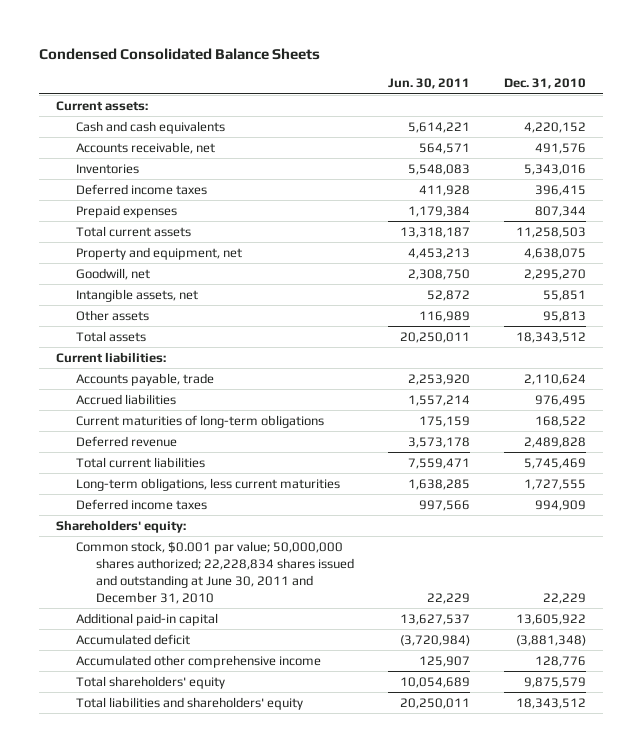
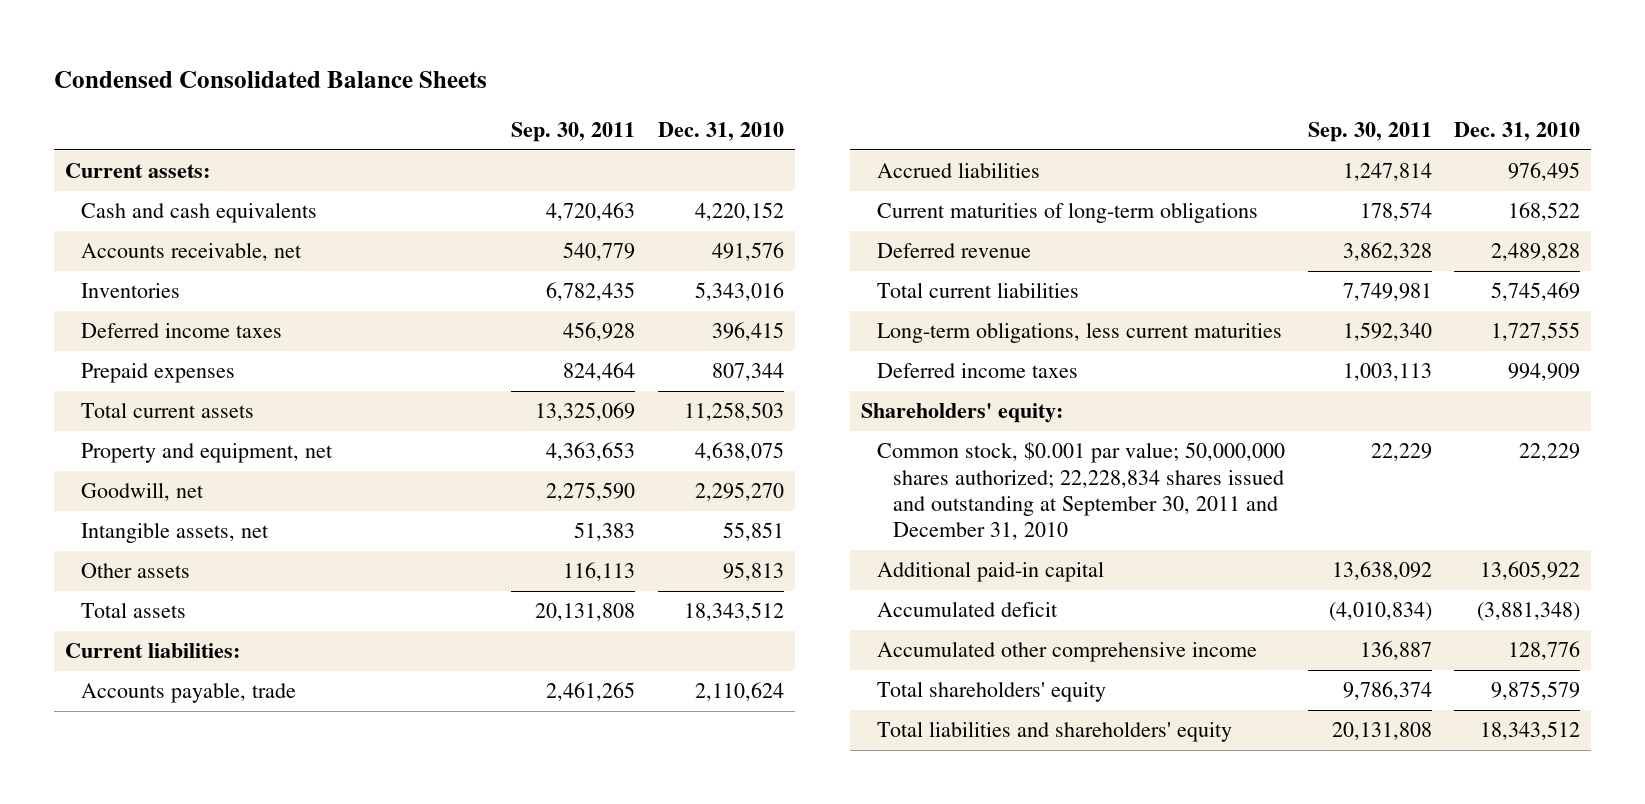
[387,78,470,90] Jun. 30, 2011 -> none
none -> [511,121,636,142] Sep. 30, 2011
[75,540,354,604] Common stock, $0.001 par value; 50,000,000 shares authorized; 22,228,834 shares issued and outstanding at June 30, 2011 and December 31, 2010 -> [876,442,1285,541] Common stock, $0.001 par value; 50,000,000 shares authorized; 22,228,834 shares issued and outstanding at September 30, 2011 and December 31, 2010

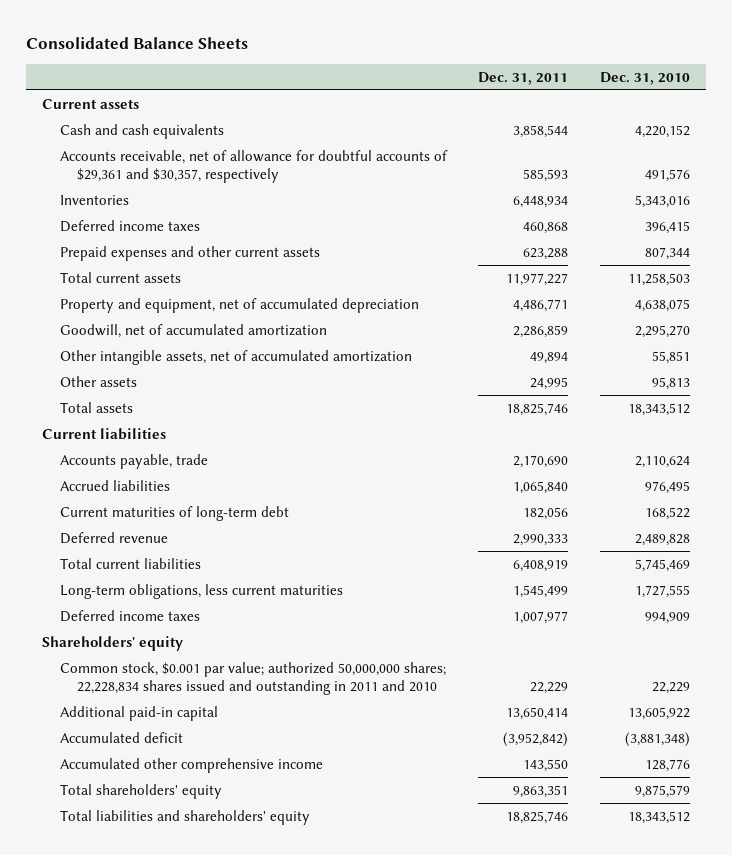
[53,70,487,88] Condensed Consolidated Balance Sheets -> [25,37,248,50] Consolidated Balance Sheets
[511,121,636,142] Sep. 30, 2011 -> none
none -> [478,71,569,85] Dec. 31, 2011
[65,163,211,179] Current assets: -> [41,98,139,109] Current assets
[80,242,302,262] Accounts receivable, net -> [59,149,448,183] Accounts receivable, net of allowance for doubtful accounts of $29,361 and $30,357, respectively
[80,363,235,384] Prepaid expenses -> [59,245,320,261] Prepaid expenses and other current assets
[80,443,333,464] Property and equipment, net -> [59,297,419,313] Property and equipment, net of accumulated depreciation
[80,482,204,502] Goodwill, net -> [59,323,327,338] Goodwill, net of accumulated amortization
[80,522,269,544] Intangible assets, net -> [59,349,412,365] Other intangible assets, net of accumulated amortization
[65,643,241,659] Current liabilities: -> [41,427,166,440] Current liabilities
[876,202,1258,224] Current maturities of long-term obligations -> [59,505,289,521] Current maturities of long-term debt
[861,403,1064,424] Shareholders' equity: -> [41,635,183,651] Shareholders' equity
[876,442,1285,541] Common stock, $0.001 par value; 50,000,000 shares authorized; 22,228,834 shares issued and outstanding at September 30, 2011 and December 31, 2010 -> [59,661,446,695] Common stock, $0.001 par value; authorized 50,000,000 shares; 22,228,834 shares issued and outstanding in 2011 and 2010

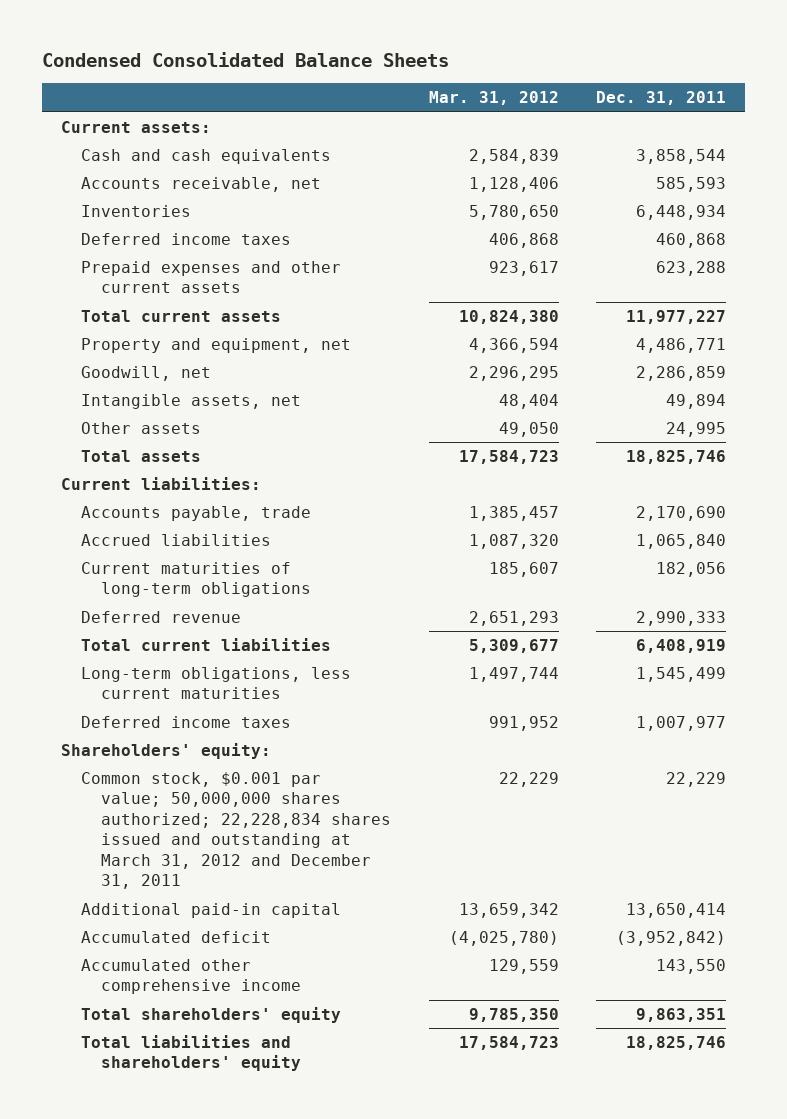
[25,37,248,50] Consolidated Balance Sheets -> [42,52,450,68] Condensed Consolidated Balance Sheets
[599,71,690,85] Dec. 31, 2010 -> none
none -> [428,91,559,106] Mar. 31, 2012
[41,98,139,109] Current assets -> [61,120,212,133] Current assets:
[59,149,448,183] Accounts receivable, net of allowance for doubtful accounts of $29,361 and $30,357, respectively -> [80,176,321,192] Accounts receivable, net
[59,297,419,313] Property and equipment, net of accumulated depreciation -> [80,337,351,353] Property and equipment, net
[59,323,327,338] Goodwill, net of accumulated amortization -> [80,365,211,381] Goodwill, net
[59,349,412,365] Other intangible assets, net of accumulated amortization -> [80,393,301,409] Intangible assets, net
[41,427,166,440] Current liabilities -> [61,476,262,490] Current liabilities:
[59,505,289,521] Current maturities of long-term debt -> [80,561,311,598] Current maturities of long-term obligations
[41,635,183,651] Shareholders' equity -> [61,742,272,759] Shareholders' equity:
[59,661,446,695] Common stock, $0.001 par value; authorized 50,000,000 shares; 22,228,834 shares issued and outstanding in 2011 and 2010 -> [80,771,391,890] Common stock, $0.001 par value; 50,000,000 shares authorized; 22,228,834 shares issued and outstanding at March 31, 2012 and December 31, 2011

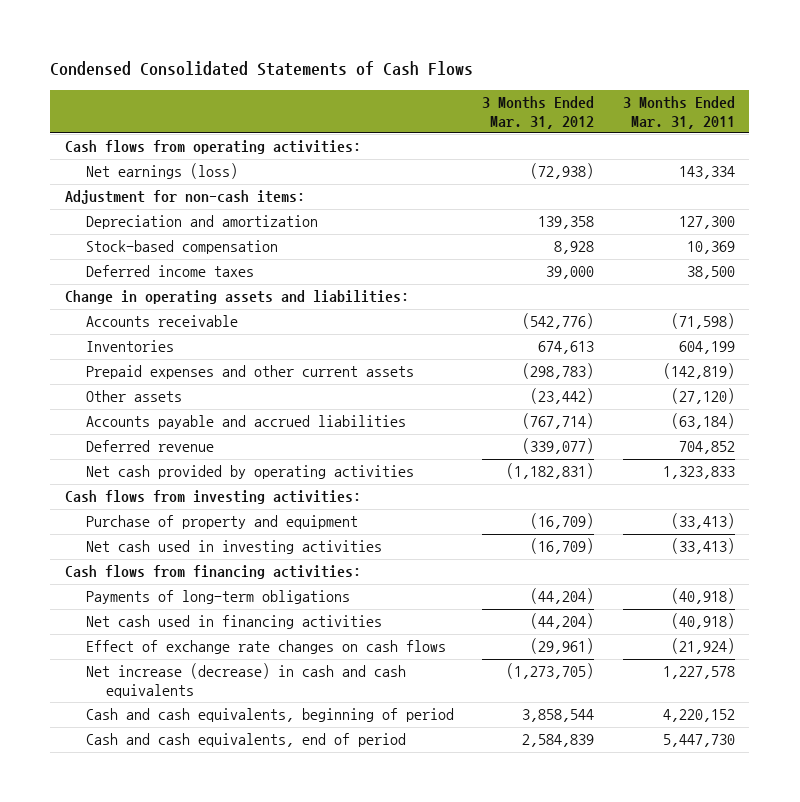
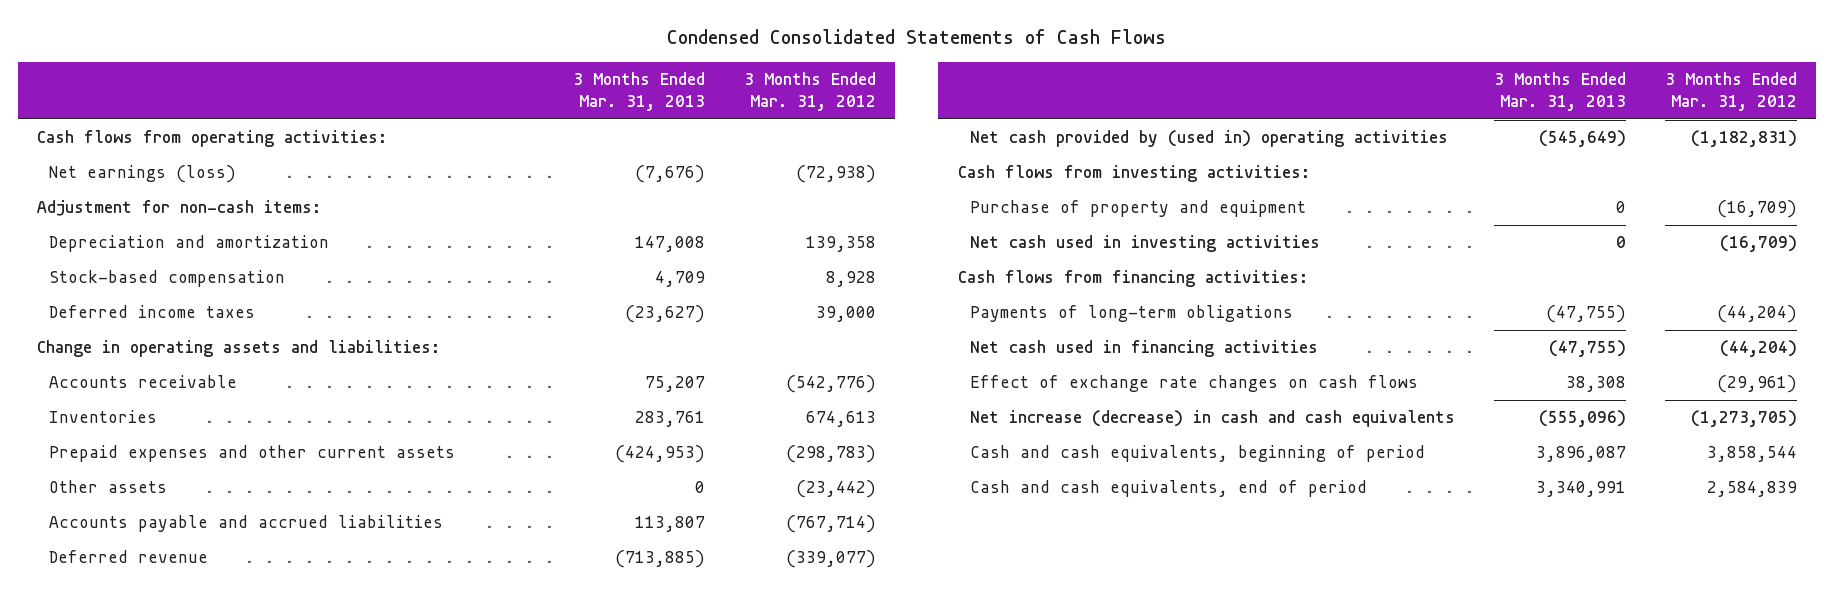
[623,96,736,129] 3 Months Ended Mar. 31, 2011 -> none
none -> [573,71,706,111] 3 Months Ended Mar. 31, 2013
[85,465,414,480] Net cash provided by operating activities -> [969,130,1448,148] Net cash provided by (used in) operating activities

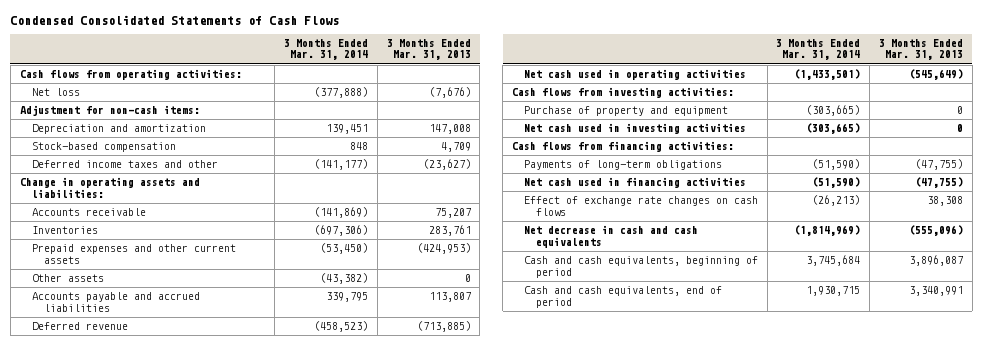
[744,71,877,111] 3 Months Ended Mar. 31, 2012 -> none
none -> [284,39,369,61] 3 Months Ended Mar. 31, 2014
[49,165,237,184] Net earnings (loss) -> [31,88,80,97] Net loss
[49,305,256,319] Deferred income taxes -> [31,160,218,169] Deferred income taxes and other
[969,130,1448,148] Net cash provided by (used in) operating activities -> [523,69,746,81] Net cash used in operating activities
[969,410,1455,428] Net increase (decrease) in cash and cash equivalents -> [523,225,698,248] Net decrease in cash and cash equivalents

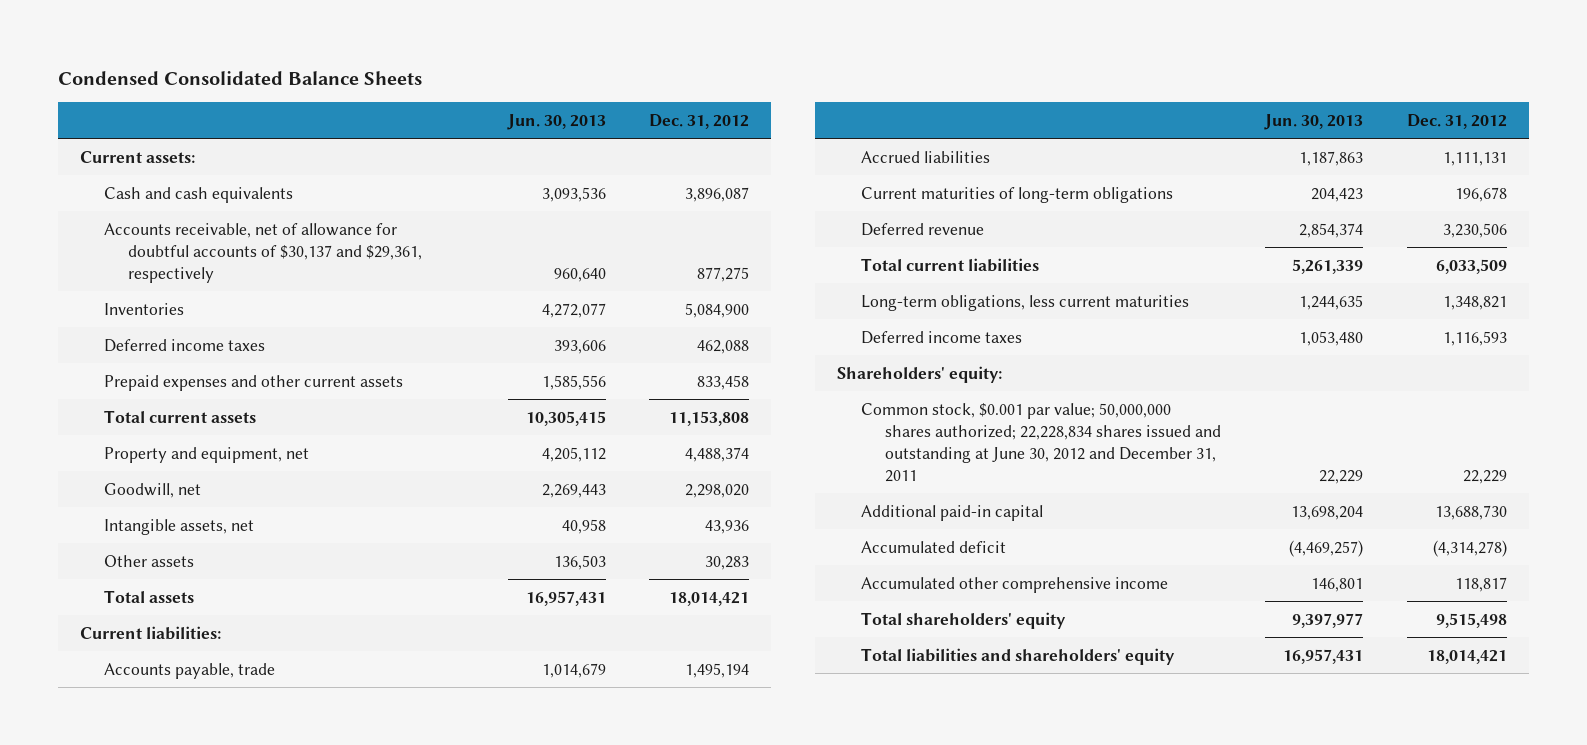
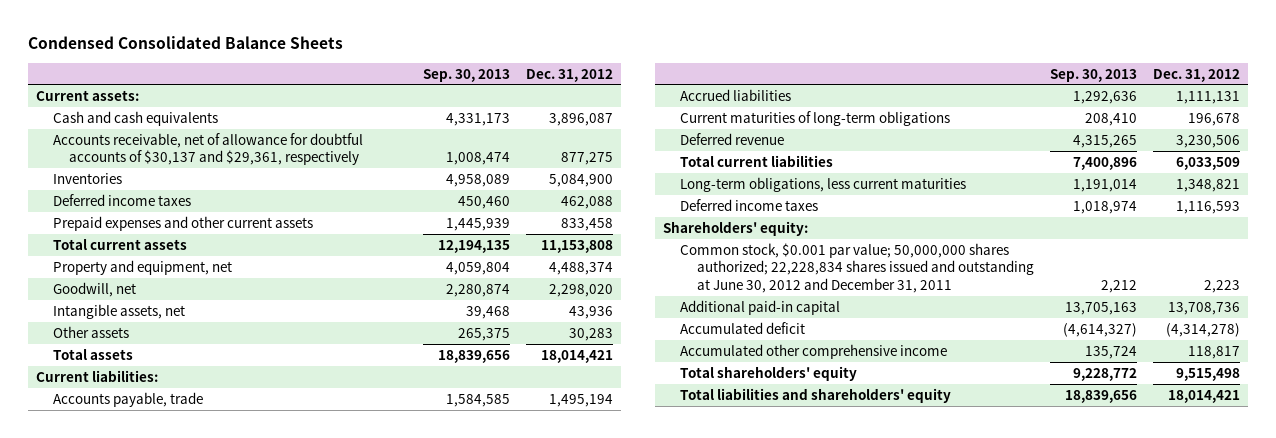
[506,114,606,131] Jun. 30, 2013 -> none
none -> [422,68,510,82] Sep. 30, 2013
[1462,469,1507,484] 22,229 -> [1204,279,1241,293] 2,223
[1434,504,1507,520] 13,688,730 -> [1168,301,1241,315] 13,708,736

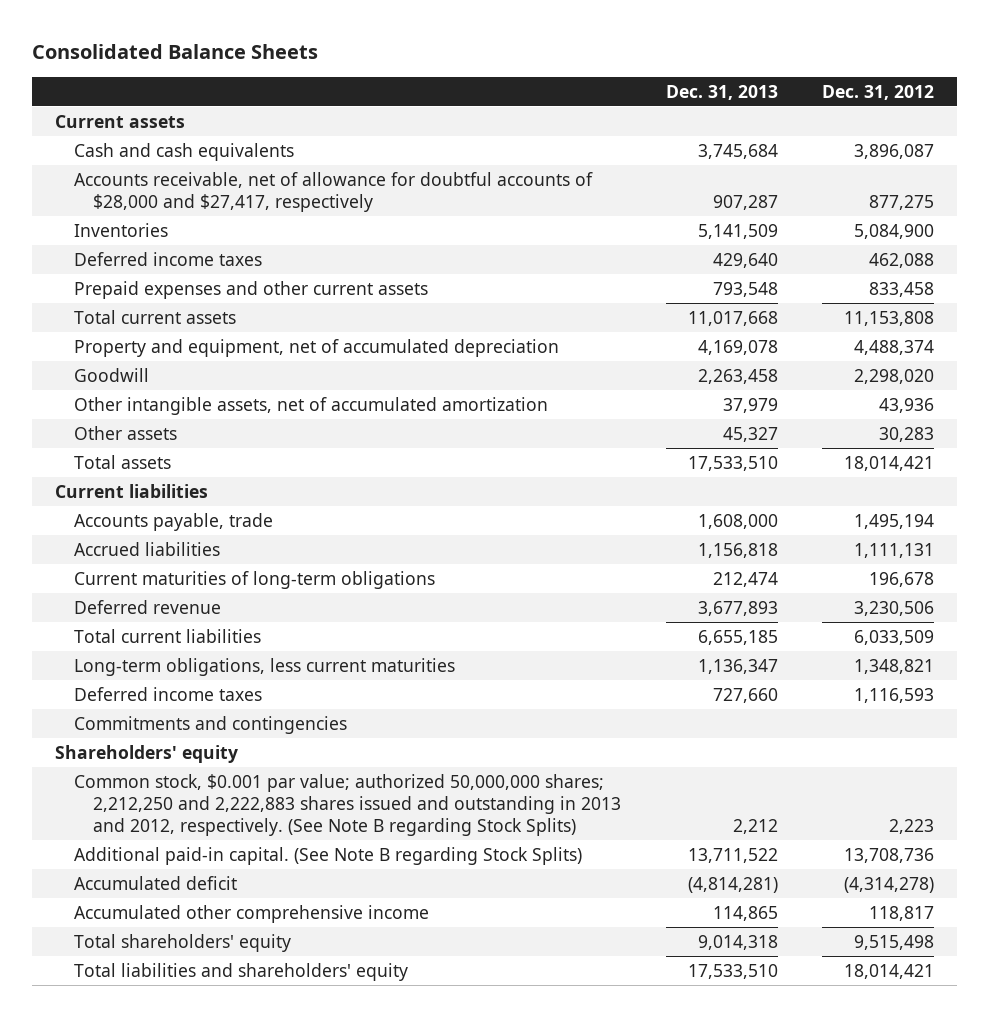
[27,35,343,49] Condensed Consolidated Balance Sheets -> [32,44,319,60] Consolidated Balance Sheets
[422,68,510,82] Sep. 30, 2013 -> none
none -> [665,84,778,100] Dec. 31, 2013
[35,89,139,101] Current assets: -> [54,114,185,128] Current assets
[52,132,363,166] Accounts receivable, net of allowance for doubtful accounts of $30,137 and $29,361, respectively -> [73,171,593,212] Accounts receivable, net of allowance for doubtful accounts of $28,000 and $27,417, respectively
[52,259,232,275] Property and equipment, net -> [73,338,559,357] Property and equipment, net of accumulated depreciation
[52,281,136,297] Goodwill, net -> [73,367,149,382] Goodwill
[52,303,185,319] Intangible assets, net -> [73,396,548,415] Other intangible assets, net of accumulated amortization
[35,369,158,382] Current liabilities: -> [54,483,208,498] Current liabilities
none -> [73,715,347,734] Commitments and contingencies
[663,220,809,236] Shareholders' equity: -> [54,744,238,763] Shareholders' equity
[679,242,1034,293] Common stock, $0.001 par value; 50,000,000 shares authorized; 22,228,834 shares issued and outstanding at June 30, 2012 and December 31, 2011 -> [73,773,621,836] Common stock, $0.001 par value; authorized 50,000,000 shares; 2,212,250 and 2,222,883 shares issued and outstanding in 2013 and 2012, respectively. (See Note B regarding Stock Splits)
[679,299,840,315] Additional paid-in capital -> [73,846,582,865] Additional paid-in capital. (See Note B regarding Stock Splits)

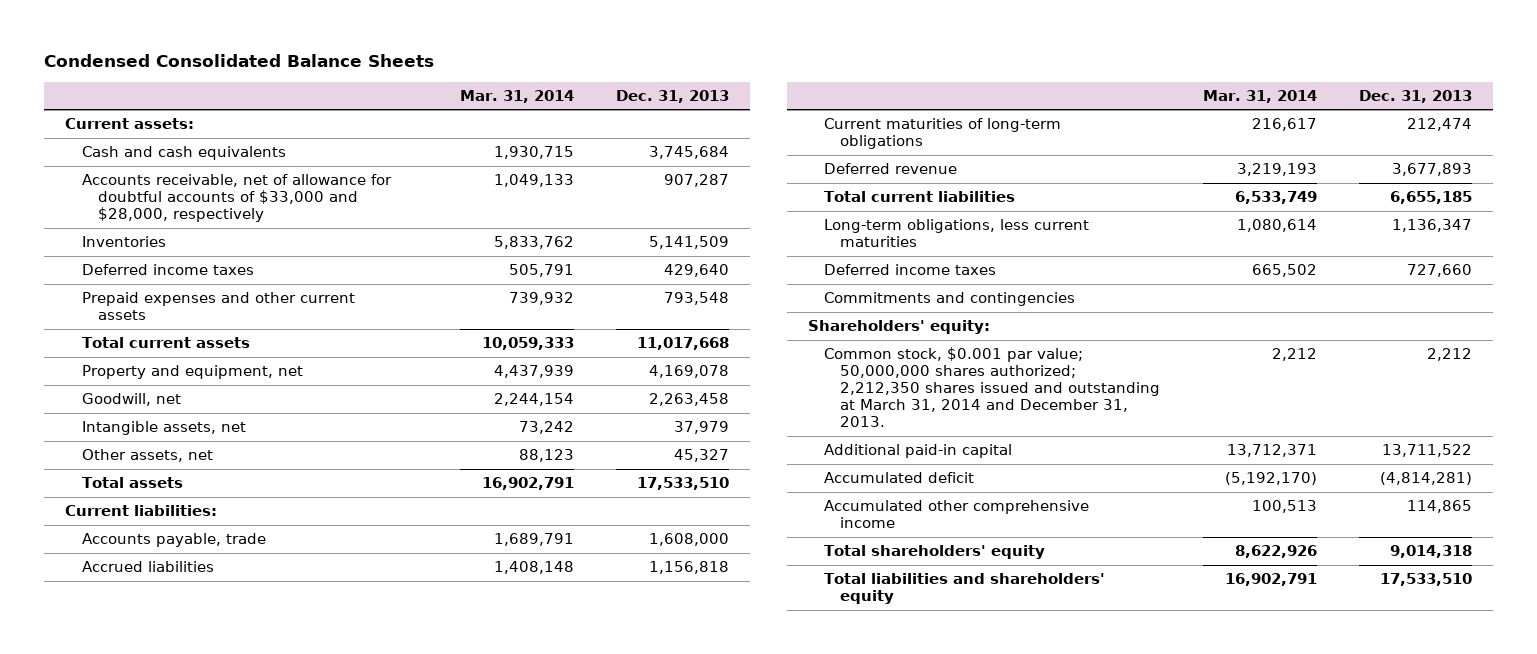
[32,44,319,60] Consolidated Balance Sheets -> [44,53,435,67] Condensed Consolidated Balance Sheets
[822,84,935,100] Dec. 31, 2012 -> none
none -> [460,89,575,103] Mar. 31, 2014
[54,114,185,128] Current assets -> [65,118,195,130] Current assets:
[73,171,593,212] Accounts receivable, net of allowance for doubtful accounts of $28,000 and $27,417, respectively -> [81,174,392,223] Accounts receivable, net of allowance for doubtful accounts of $33,000 and $28,000, respectively
[73,338,559,357] Property and equipment, net of accumulated depreciation -> [81,365,303,380] Property and equipment, net
[73,367,149,382] Goodwill -> [81,393,181,407] Goodwill, net
[73,396,548,415] Other intangible assets, net of accumulated amortization -> [81,421,246,436] Intangible assets, net
[73,425,177,440] Other assets -> [81,449,213,463] Other assets, net
[54,483,208,498] Current liabilities -> [65,505,218,517] Current liabilities:
[54,744,238,763] Shareholders' equity -> [807,320,990,335] Shareholders' equity:
[73,773,621,836] Common stock, $0.001 par value; authorized 50,000,000 shares; 2,212,250 and 2,222,883 shares issued and outstanding in 2013 and 2012, respectively. (See Note B regarding Stock Splits) -> [824,347,1161,428] Common stock, $0.001 par value; 50,000,000 shares authorized; 2,212,350 shares issued and outstanding at March 31, 2014 and December 31, 2013.
[73,846,582,865] Additional paid-in capital. (See Note B regarding Stock Splits) -> [824,444,1013,459] Additional paid-in capital

